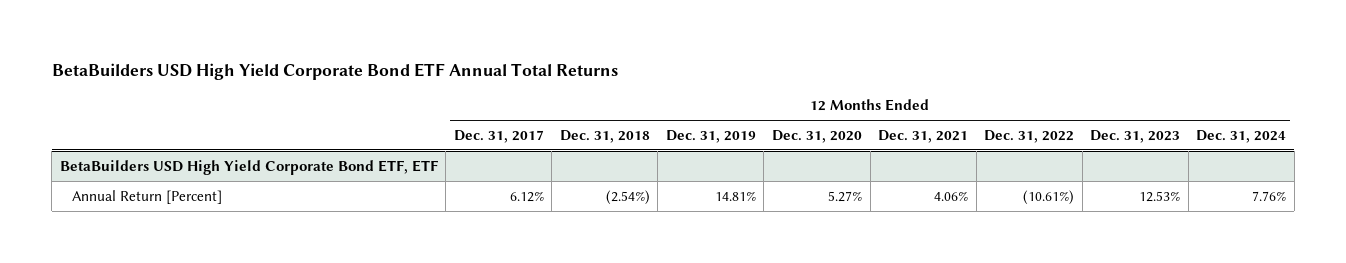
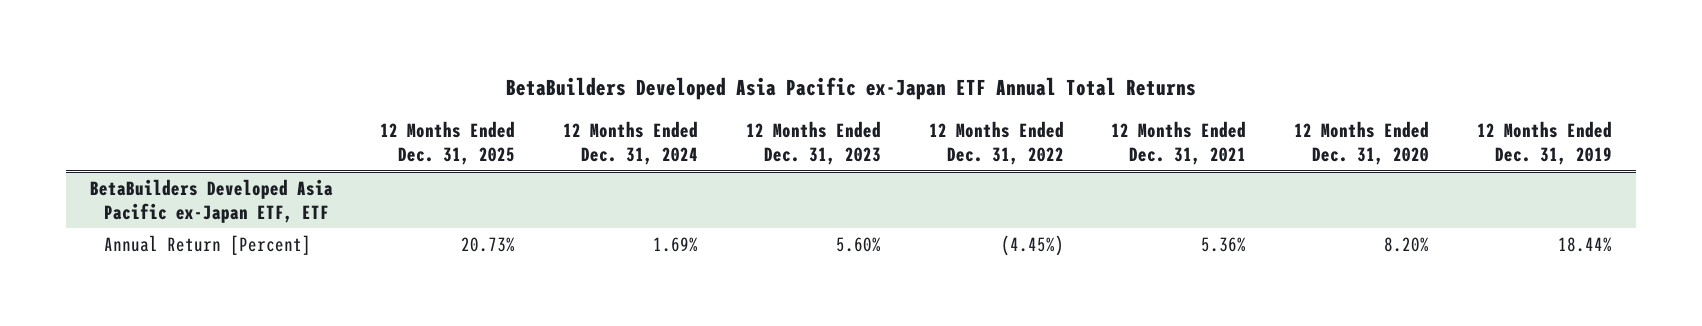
[51,62,618,80] BetaBuilders USD High Yield Corporate Bond ETF Annual Total Returns -> [505,77,1196,101] BetaBuilders Developed Asia Pacific ex-Japan ETF Annual Total Returns
[453,130,544,144] Dec. 31, 2017 -> none
[559,130,650,144] Dec. 31, 2018 -> none
none -> [380,120,516,166] 12 Months Ended Dec. 31, 2025
[59,159,438,175] BetaBuilders USD High Yield Corporate Bond ETF, ETF -> none
none -> [89,178,333,224] BetaBuilders Developed Asia Pacific ex-Japan ETF, ETF
[714,190,756,201] 14.81% -> [1557,236,1612,252] 18.44%
[827,190,862,202] 5.27% -> [1384,236,1430,252] 8.20%
[934,190,969,201] 4.06% -> [1201,236,1247,252] 5.36%
[1023,189,1075,205] (10.61%) -> [1000,234,1064,256] (4.45%)
[1139,190,1181,202] 12.53% -> [835,236,881,252] 5.60%
[1252,190,1287,201] 7.76% -> [653,236,699,252] 1.69%

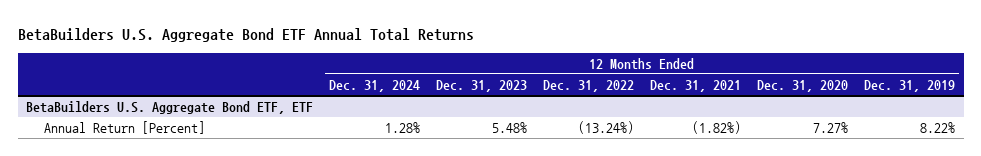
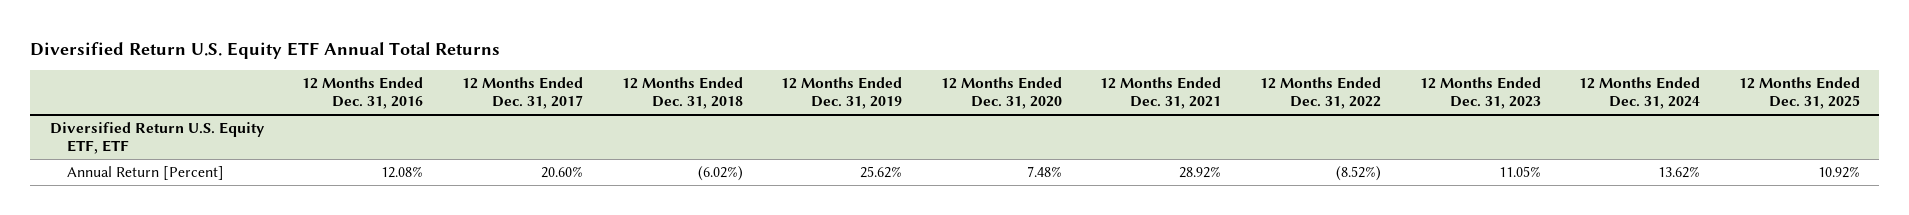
[17,27,474,42] BetaBuilders U.S. Aggregate Bond ETF Annual Total Returns -> [30,41,501,59] Diversified Return U.S. Equity ETF Annual Total Returns
none -> [302,77,424,110] 12 Months Ended Dec. 31, 2016
none -> [461,77,583,110] 12 Months Ended Dec. 31, 2017
none -> [621,77,743,110] 12 Months Ended Dec. 31, 2018
none -> [1738,77,1860,110] 12 Months Ended Dec. 31, 2025
[25,100,313,114] BetaBuilders U.S. Aggregate Bond ETF, ETF -> none
none -> [49,121,265,155] Diversified Return U.S. Equity ETF, ETF
[384,121,420,133] 1.28% -> [1658,165,1701,178] 13.62%
[492,121,528,133] 5.48% -> [1498,165,1541,177] 11.05%
[578,120,635,134] (13.24%) -> [1335,165,1381,181] (8.52%)
[692,120,742,134] (1.82%) -> [1179,165,1222,178] 28.92%
[813,121,849,133] 7.27% -> [1026,165,1062,177] 7.48%
[920,121,956,133] 8.22% -> [860,165,903,178] 25.62%

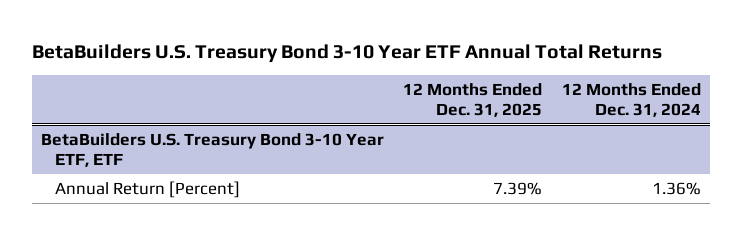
[30,41,501,59] Diversified Return U.S. Equity ETF Annual Total Returns -> [31,43,662,63] BetaBuilders U.S. Treasury Bond 3-10 Year ETF Annual Total Returns
[302,77,424,110] 12 Months Ended Dec. 31, 2016 -> none
[461,77,583,110] 12 Months Ended Dec. 31, 2017 -> none
[621,77,743,110] 12 Months Ended Dec. 31, 2018 -> none
[781,77,903,110] 12 Months Ended Dec. 31, 2019 -> none
[940,77,1062,110] 12 Months Ended Dec. 31, 2020 -> none
[1100,77,1222,110] 12 Months Ended Dec. 31, 2021 -> none
[1259,77,1381,110] 12 Months Ended Dec. 31, 2022 -> none
[1419,77,1541,110] 12 Months Ended Dec. 31, 2023 -> none
[49,121,265,155] Diversified Return U.S. Equity ETF, ETF -> none
none -> [41,133,385,167] BetaBuilders U.S. Treasury Bond 3-10 Year ETF, ETF
[1658,165,1701,178] 13.62% -> [651,182,701,196] 1.36%
[1817,165,1860,178] 10.92% -> [493,182,543,196] 7.39%

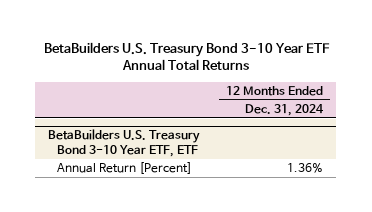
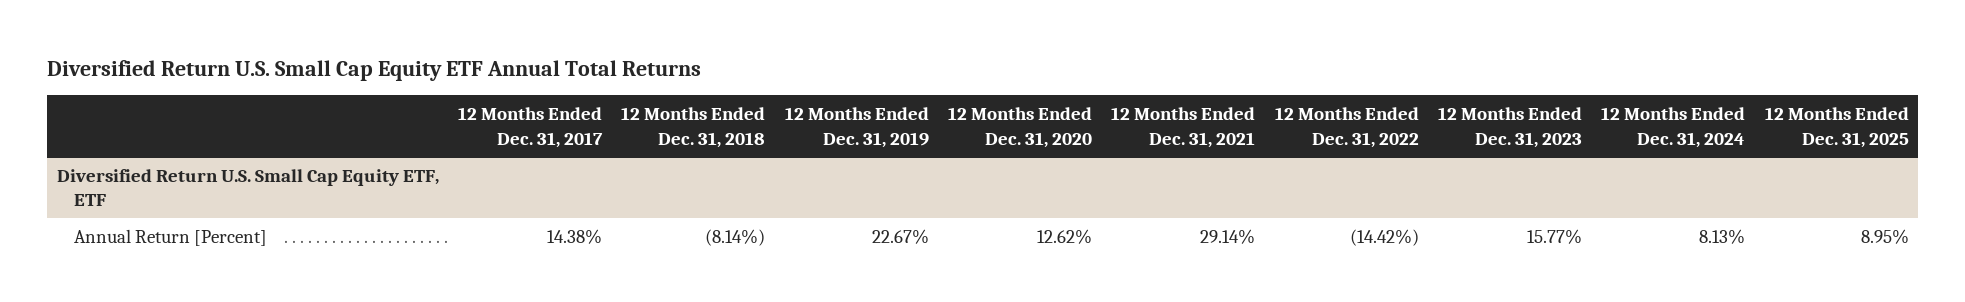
[43,41,330,71] BetaBuilders U.S. Treasury Bond 3-10 Year ETF Annual Total Returns -> [46,60,701,82] Diversified Return U.S. Small Cap Equity ETF Annual Total Returns
none -> [457,107,603,148] 12 Months Ended Dec. 31, 2017
none -> [621,107,766,148] 12 Months Ended Dec. 31, 2018
none -> [784,107,929,148] 12 Months Ended Dec. 31, 2019
none -> [947,107,1092,148] 12 Months Ended Dec. 31, 2020
none -> [1111,107,1256,148] 12 Months Ended Dec. 31, 2021
none -> [1274,107,1419,148] 12 Months Ended Dec. 31, 2022
none -> [1437,107,1582,148] 12 Months Ended Dec. 31, 2023
none -> [1764,107,1909,148] 12 Months Ended Dec. 31, 2025
[48,129,201,158] BetaBuilders U.S. Treasury Bond 3-10 Year ETF, ETF -> none
none -> [56,168,439,207] Diversified Return U.S. Small Cap Equity ETF, ETF
[287,163,324,174] 1.36% -> [1699,228,1746,244] 8.13%

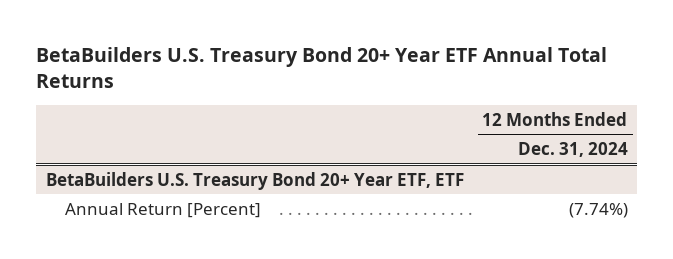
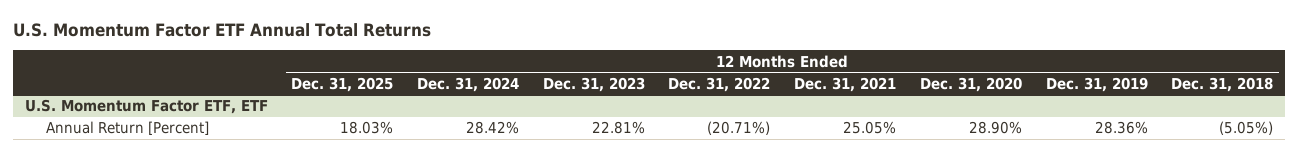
[36,47,608,89] BetaBuilders U.S. Treasury Bond 20+ Year ETF Annual Total Returns -> [12,22,431,37] U.S. Momentum Factor ETF Annual Total Returns
none -> [291,76,394,92] Dec. 31, 2025
none -> [542,76,645,92] Dec. 31, 2023
none -> [668,76,771,92] Dec. 31, 2022
none -> [794,76,897,92] Dec. 31, 2021
none -> [919,76,1022,92] Dec. 31, 2020
none -> [1045,76,1148,92] Dec. 31, 2019
none -> [1171,76,1274,92] Dec. 31, 2018
[45,171,464,190] BetaBuilders U.S. Treasury Bond 20+ Year ETF, ETF -> none
none -> [24,99,268,115] U.S. Momentum Factor ETF, ETF
[568,202,628,218] (7.74%) -> [466,121,520,135] 28.42%

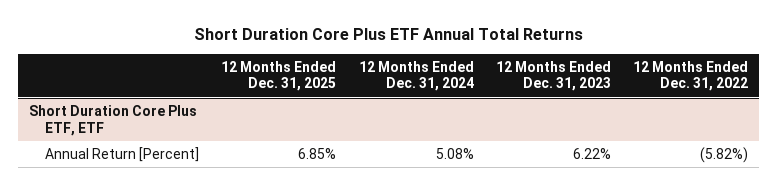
[12,22,431,37] U.S. Momentum Factor ETF Annual Total Returns -> [193,27,583,40] Short Duration Core Plus ETF Annual Total Returns
[794,76,897,92] Dec. 31, 2021 -> none
[919,76,1022,92] Dec. 31, 2020 -> none
[1045,76,1148,92] Dec. 31, 2019 -> none
[1171,76,1274,92] Dec. 31, 2018 -> none
[24,99,268,115] U.S. Momentum Factor ETF, ETF -> none
none -> [29,105,198,136] Short Duration Core Plus ETF, ETF
[340,121,394,135] 18.03% -> [298,148,337,160] 6.85%
[466,121,520,135] 28.42% -> [435,148,474,160] 5.08%
[591,121,645,135] 22.81% -> [572,148,611,160] 6.22%
[707,121,771,136] (20.71%) -> [700,147,749,164] (5.82%)

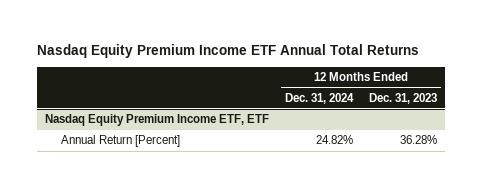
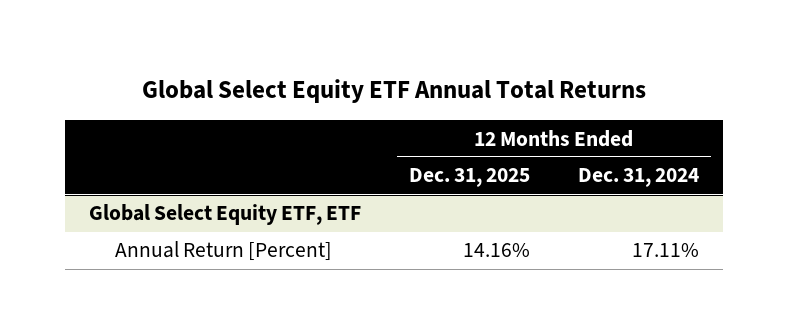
[36,43,419,58] Nasdaq Equity Premium Income ETF Annual Total Returns -> [142,79,647,104] Global Select Equity ETF Annual Total Returns
[368,92,437,104] Dec. 31, 2023 -> none
none -> [409,168,531,188] Dec. 31, 2025
[44,114,269,127] Nasdaq Equity Premium Income ETF, ETF -> none
none -> [88,204,361,226] Global Select Equity ETF, ETF
[315,135,353,145] 24.82% -> [632,243,700,258] 17.11%

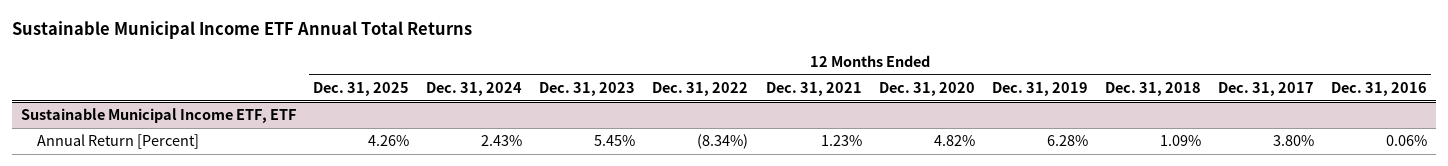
[142,79,647,104] Global Select Equity ETF Annual Total Returns -> [12,20,473,39] Sustainable Municipal Income ETF Annual Total Returns
none -> [539,81,636,96] Dec. 31, 2023
none -> [652,81,749,96] Dec. 31, 2022
none -> [765,81,862,96] Dec. 31, 2021
none -> [878,81,975,96] Dec. 31, 2020
none -> [991,81,1088,96] Dec. 31, 2019
none -> [1104,81,1201,96] Dec. 31, 2018
none -> [1217,81,1314,96] Dec. 31, 2017
none -> [1331,81,1428,96] Dec. 31, 2016
[88,204,361,226] Global Select Equity ETF, ETF -> none
none -> [21,108,297,124] Sustainable Municipal Income ETF, ETF
[463,243,531,258] 14.16% -> [368,135,410,147] 4.26%
[632,243,700,258] 17.11% -> [481,135,523,147] 2.43%

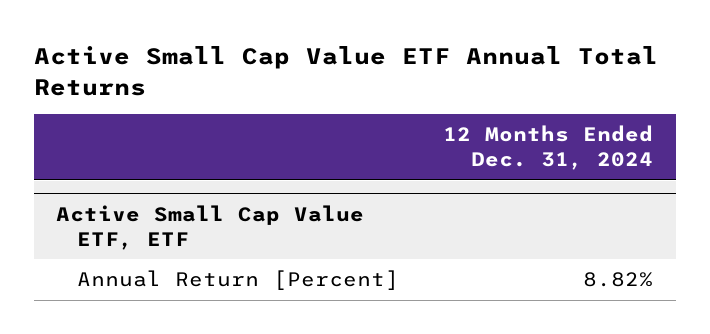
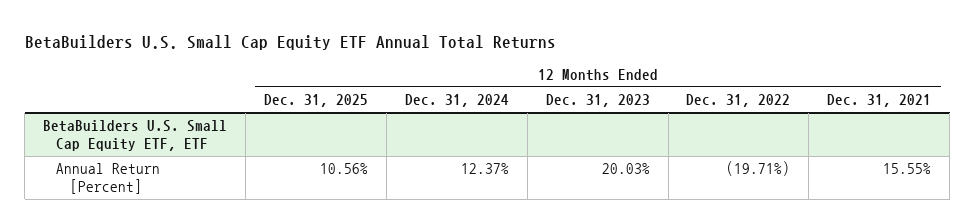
[34,46,659,96] Active Small Cap Value ETF Annual Total Returns -> [24,35,556,51] BetaBuilders U.S. Small Cap Equity ETF Annual Total Returns
none -> [263,94,368,108] Dec. 31, 2025
none -> [545,94,650,108] Dec. 31, 2023
none -> [686,94,791,108] Dec. 31, 2022
none -> [827,94,932,108] Dec. 31, 2021
[56,204,365,250] Active Small Cap Value ETF, ETF -> none
none -> [43,120,228,152] BetaBuilders U.S. Small Cap Equity ETF, ETF
[583,272,654,288] 8.82% -> [460,163,509,175] 12.37%

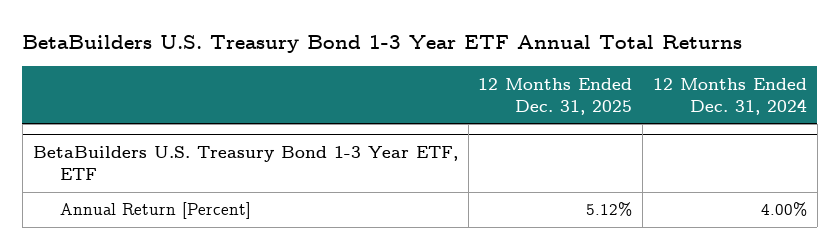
[24,35,556,51] BetaBuilders U.S. Small Cap Equity ETF Annual Total Returns -> [22,34,743,53] BetaBuilders U.S. Treasury Bond 1-3 Year ETF Annual Total Returns
[545,94,650,108] Dec. 31, 2023 -> none
[686,94,791,108] Dec. 31, 2022 -> none
[827,94,932,108] Dec. 31, 2021 -> none
[43,120,228,152] BetaBuilders U.S. Small Cap Equity ETF, ETF -> none
none -> [32,146,458,181] BetaBuilders U.S. Treasury Bond 1-3 Year ETF, ETF
[319,163,368,175] 10.56% -> [586,202,633,217] 5.12%
[460,163,509,175] 12.37% -> [761,202,808,217] 4.00%

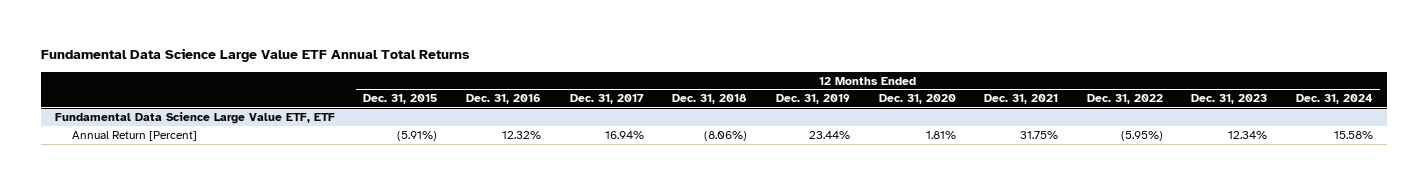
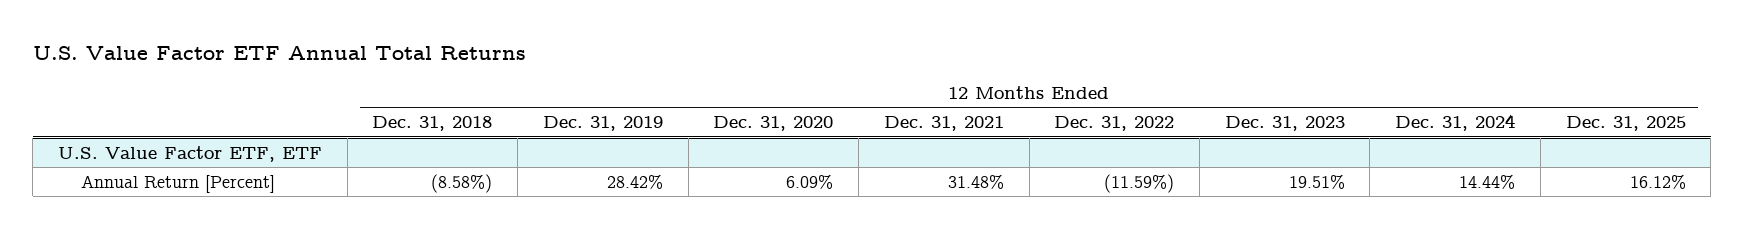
[40,48,470,63] Fundamental Data Science Large Value ETF Annual Total Returns -> [32,46,526,61] U.S. Value Factor ETF Annual Total Returns
[363,94,438,105] Dec. 31, 2015 -> none
[466,94,542,105] Dec. 31, 2016 -> none
[569,94,644,105] Dec. 31, 2017 -> none
none -> [1565,116,1686,132] Dec. 31, 2025
[54,111,335,124] Fundamental Data Science Large Value ETF, ETF -> none
none -> [57,145,322,162] U.S. Value Factor ETF, ETF
[704,130,748,141] (8.06%) -> [431,173,493,193] (8.58%)
[808,130,850,139] 23.44% -> [606,173,663,189] 28.42%
[925,130,956,139] 1.81% -> [786,173,834,189] 6.09%
[1020,130,1059,139] 31.75% -> [947,173,1004,189] 31.48%
[1120,130,1163,141] (5.95%) -> [1104,173,1175,193] (11.59%)
[1228,130,1268,139] 12.34% -> [1288,173,1345,189] 19.51%
[1334,130,1374,139] 15.58% -> [1459,173,1516,189] 14.44%

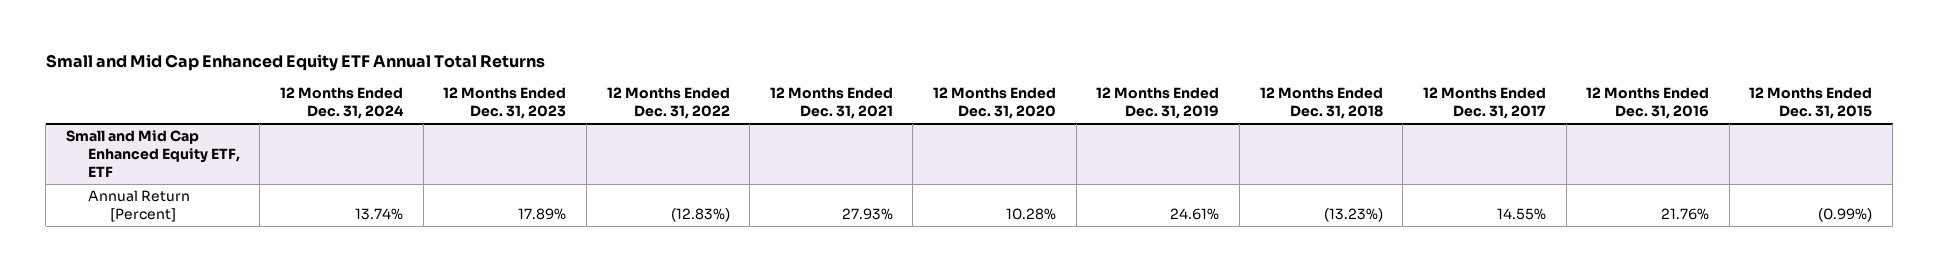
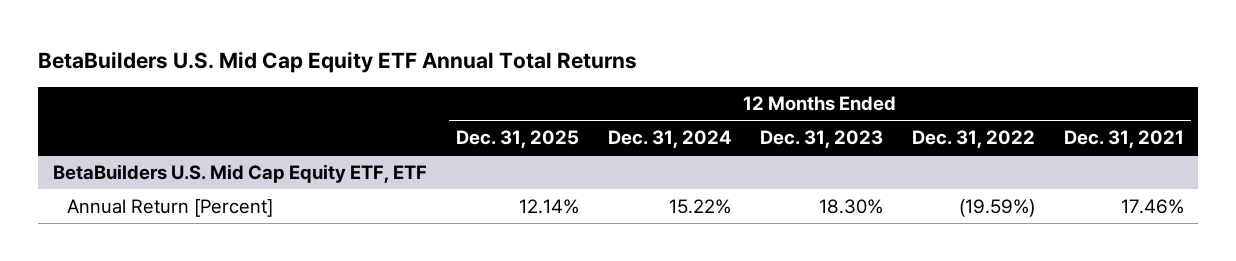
[45,54,545,72] Small and Mid Cap Enhanced Equity ETF Annual Total Returns -> [38,50,638,73] BetaBuilders U.S. Mid Cap Equity ETF Annual Total Returns
[933,87,1057,120] 12 Months Ended Dec. 31, 2020 -> none
[1096,87,1220,120] 12 Months Ended Dec. 31, 2019 -> none
[1259,87,1383,120] 12 Months Ended Dec. 31, 2018 -> none
[1422,87,1546,120] 12 Months Ended Dec. 31, 2017 -> none
[1586,87,1710,120] 12 Months Ended Dec. 31, 2016 -> none
[1749,87,1873,120] 12 Months Ended Dec. 31, 2015 -> none
none -> [455,129,579,148] Dec. 31, 2025
[65,130,240,177] Small and Mid Cap Enhanced Equity ETF, ETF -> none
none -> [52,163,427,183] BetaBuilders U.S. Mid Cap Equity ETF, ETF
[355,207,404,220] 13.74% -> [668,198,731,214] 15.22%
[518,207,567,220] 17.89% -> [818,198,883,214] 18.30%
[670,207,730,222] (12.83%) -> [958,198,1035,217] (19.59%)
[841,207,893,220] 27.93% -> [1120,198,1184,214] 17.46%

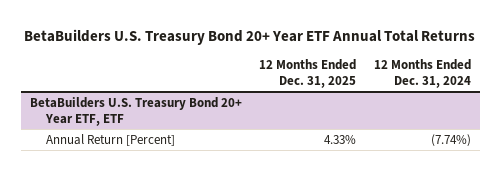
[38,50,638,73] BetaBuilders U.S. Mid Cap Equity ETF Annual Total Returns -> [24,28,476,45] BetaBuilders U.S. Treasury Bond 20+ Year ETF Annual Total Returns
[759,129,883,148] Dec. 31, 2023 -> none
[911,129,1035,148] Dec. 31, 2022 -> none
[1063,129,1184,148] Dec. 31, 2021 -> none
[52,163,427,183] BetaBuilders U.S. Mid Cap Equity ETF, ETF -> none
none -> [29,96,242,127] BetaBuilders U.S. Treasury Bond 20+ Year ETF, ETF
[518,198,579,214] 12.14% -> [324,134,357,144] 4.33%
[668,198,731,214] 15.22% -> [431,133,472,146] (7.74%)

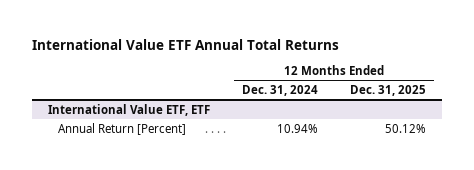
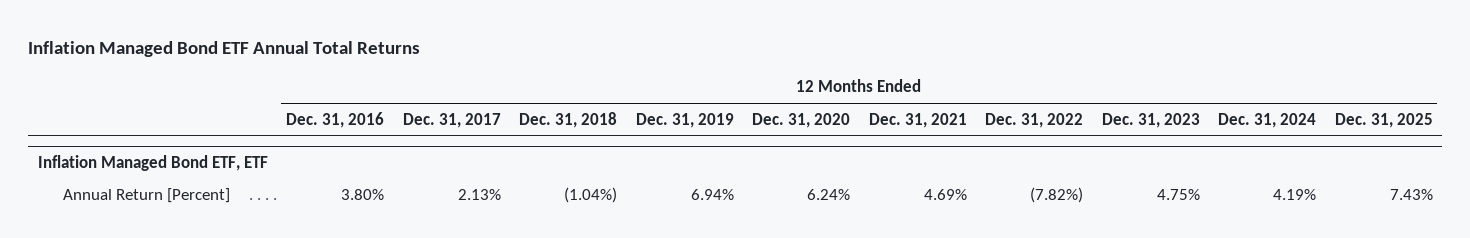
[32,39,340,51] International Value ETF Annual Total Returns -> [28,41,421,58] Inflation Managed Bond ETF Annual Total Returns
none -> [286,111,385,128] Dec. 31, 2016
none -> [402,112,501,128] Dec. 31, 2017
none -> [519,111,618,128] Dec. 31, 2018
none -> [635,112,734,128] Dec. 31, 2019
none -> [752,112,851,128] Dec. 31, 2020
none -> [868,112,967,128] Dec. 31, 2021
none -> [985,112,1084,128] Dec. 31, 2022
none -> [1101,112,1200,128] Dec. 31, 2023
[48,103,211,116] International Value ETF, ETF -> none
none -> [37,154,268,171] Inflation Managed Bond ETF, ETF
[277,123,319,133] 10.94% -> [1273,188,1317,200] 4.19%
[385,123,427,133] 50.12% -> [1389,188,1433,200] 7.43%

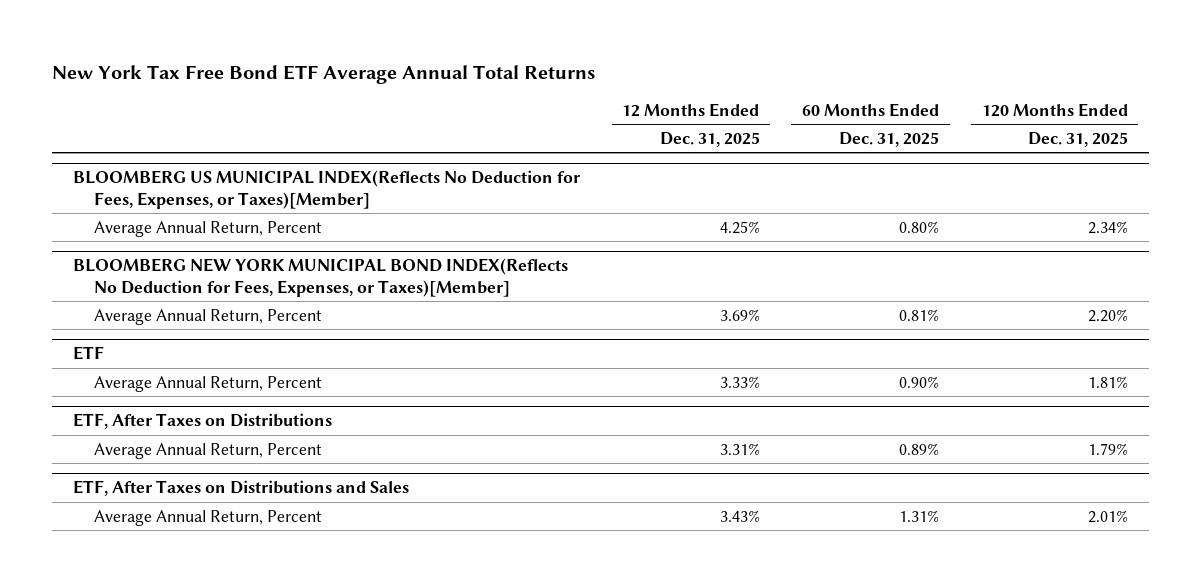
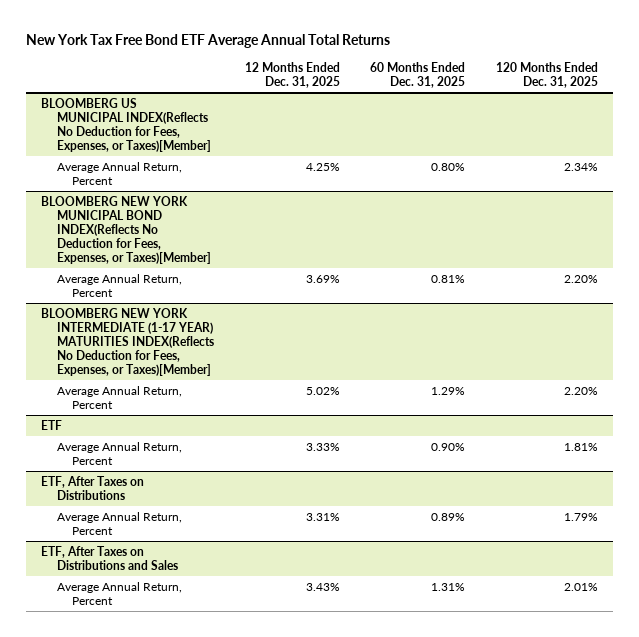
none -> [41,307,214,376] BLOOMBERG NEW YORK INTERMEDIATE (1-17 YEAR) MATURITIES INDEX(Reflects No Deduction for Fees, Expenses, or Taxes)[Member]
none -> [56,385,182,409] Average Annual Return, Percent

